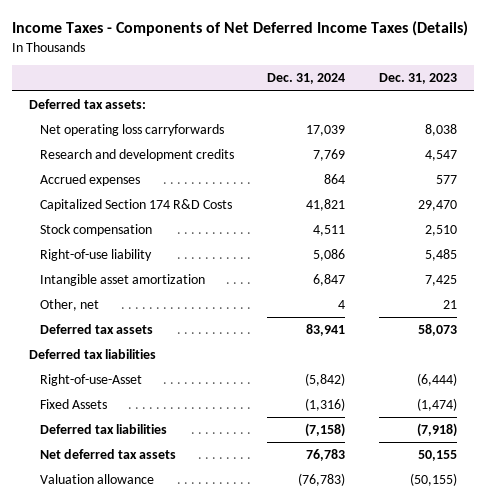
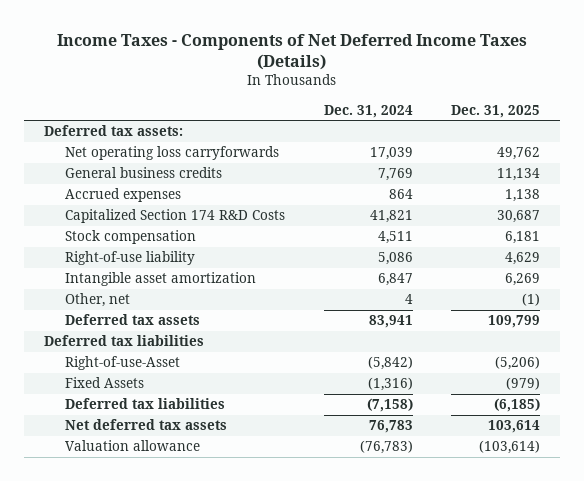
[379,73,458,85] Dec. 31, 2023 -> none
none -> [451,104,541,118] Dec. 31, 2025
[39,149,234,162] Research and development credits -> [65,167,223,179] General business credits

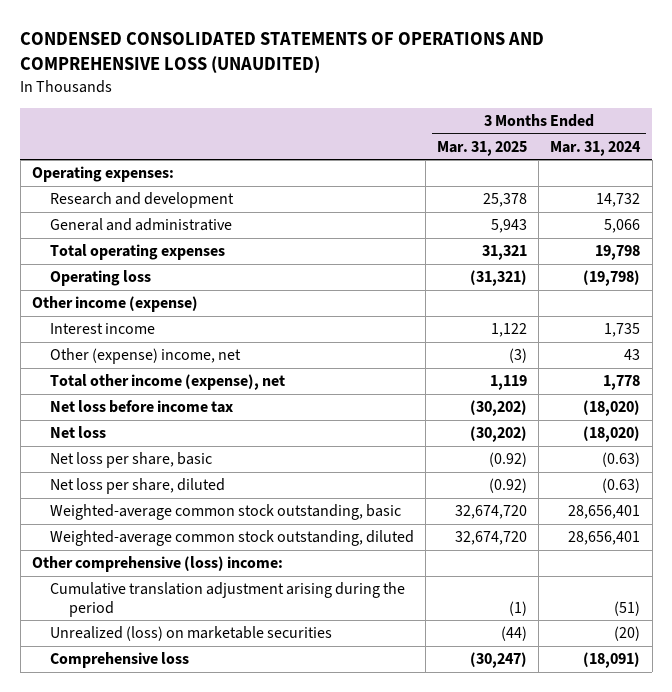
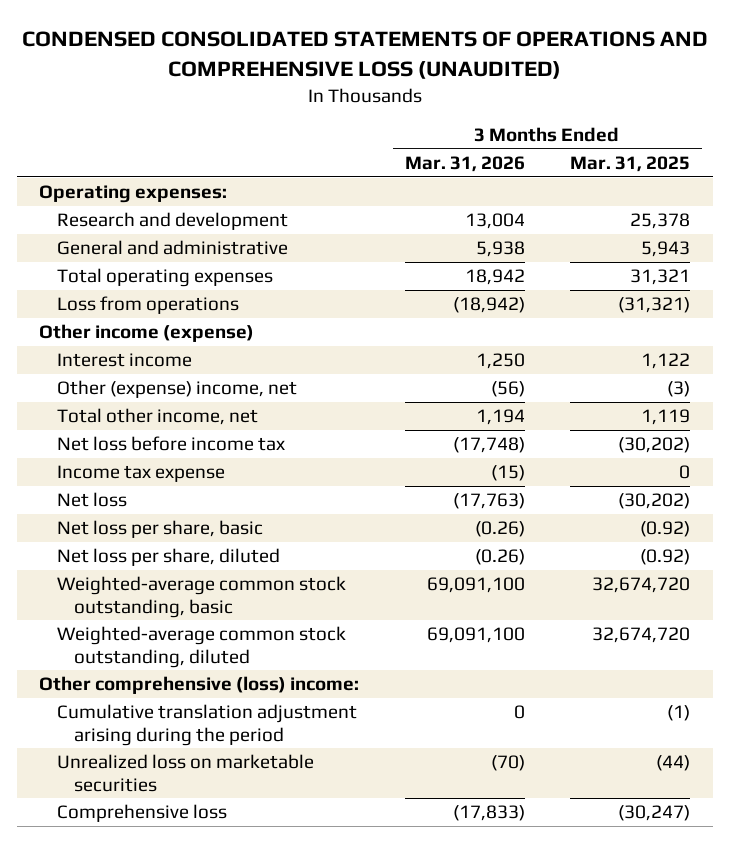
[550,140,642,156] Mar. 31, 2024 -> none
none -> [404,155,525,172] Mar. 31, 2026
[50,270,152,287] Operating loss -> [56,296,239,315] Loss from operations
[50,374,286,391] Total other income (expense), net -> [56,408,258,426] Total other income, net
none -> [56,465,225,483] Income tax expense
[50,626,333,642] Unrealized (loss) on marketable securities -> [56,754,314,792] Unrealized loss on marketable securities

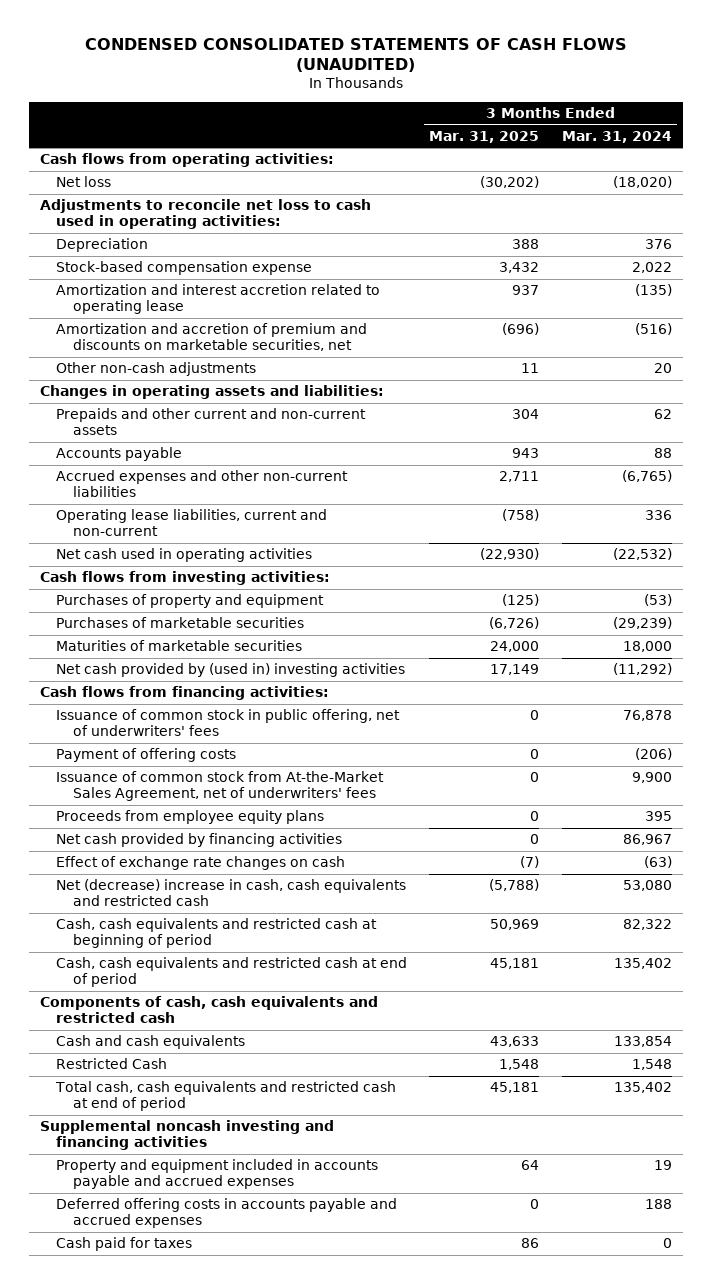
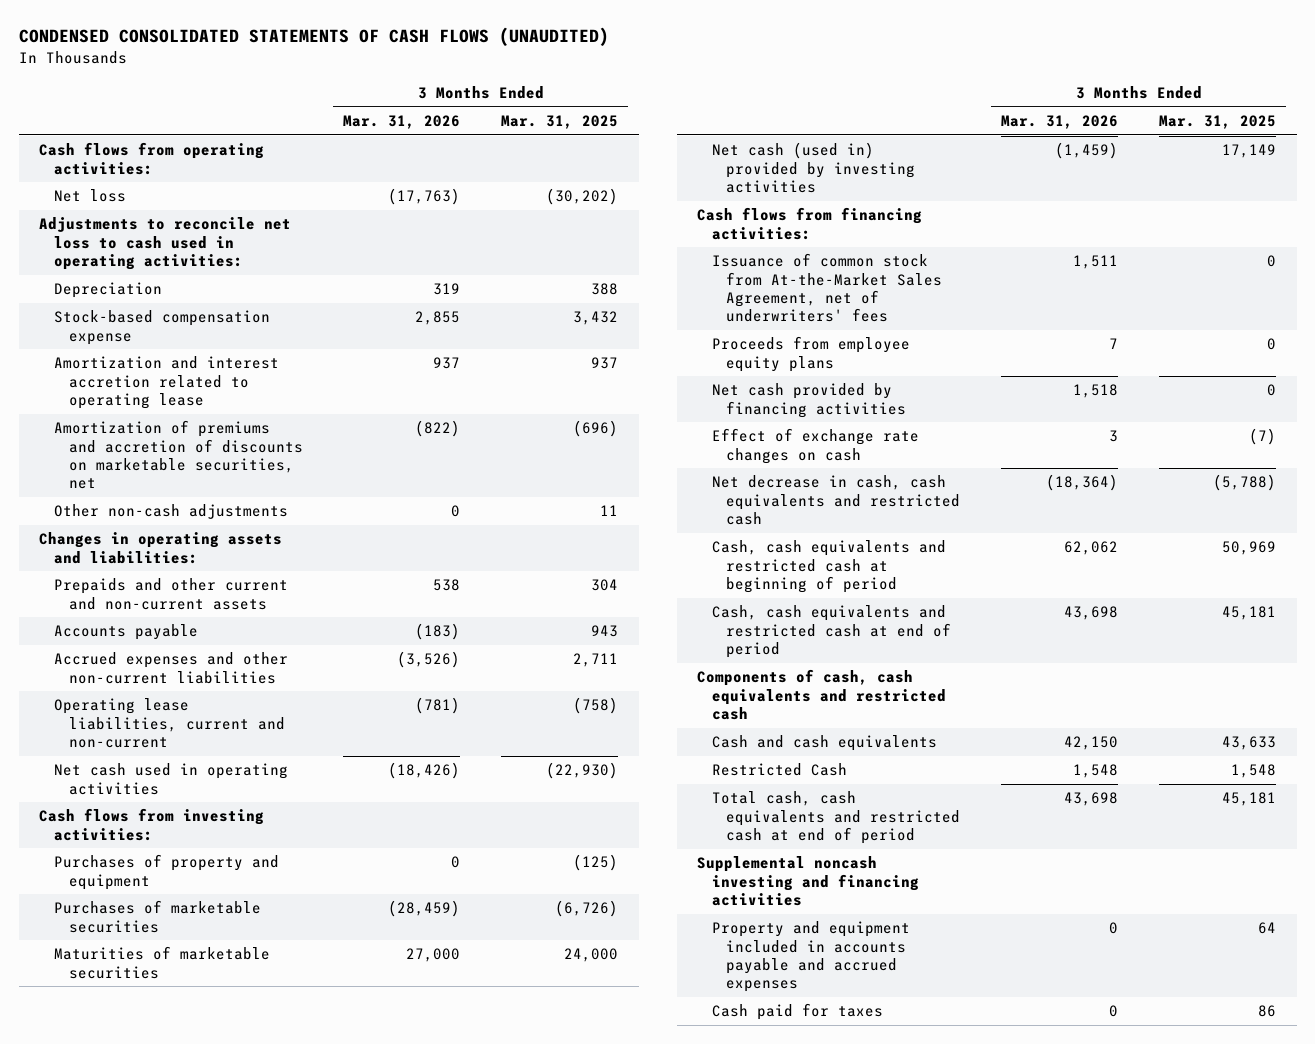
[561,130,672,143] Mar. 31, 2024 -> none
none -> [343,115,461,130] Mar. 31, 2026
[56,323,368,352] Amortization and accretion of premium and discounts on marketable securities, net -> [53,420,303,489] Amortization of premiums and accretion of discounts on marketable securities, net
[56,663,406,678] Net cash provided by (used in) investing activities -> [711,142,916,193] Net cash (used in) provided by investing activities
[56,709,401,737] Issuance of common stock in public offering, net of underwriters' fees -> none
[56,748,237,763] Payment of offering costs -> none
[56,879,407,907] Net (decrease) increase in cash, cash equivalents and restricted cash -> [711,475,961,525] Net decrease in cash, cash equivalents and restricted cash
[56,1198,398,1229] Deferred offering costs in accounts payable and accrued expenses -> none

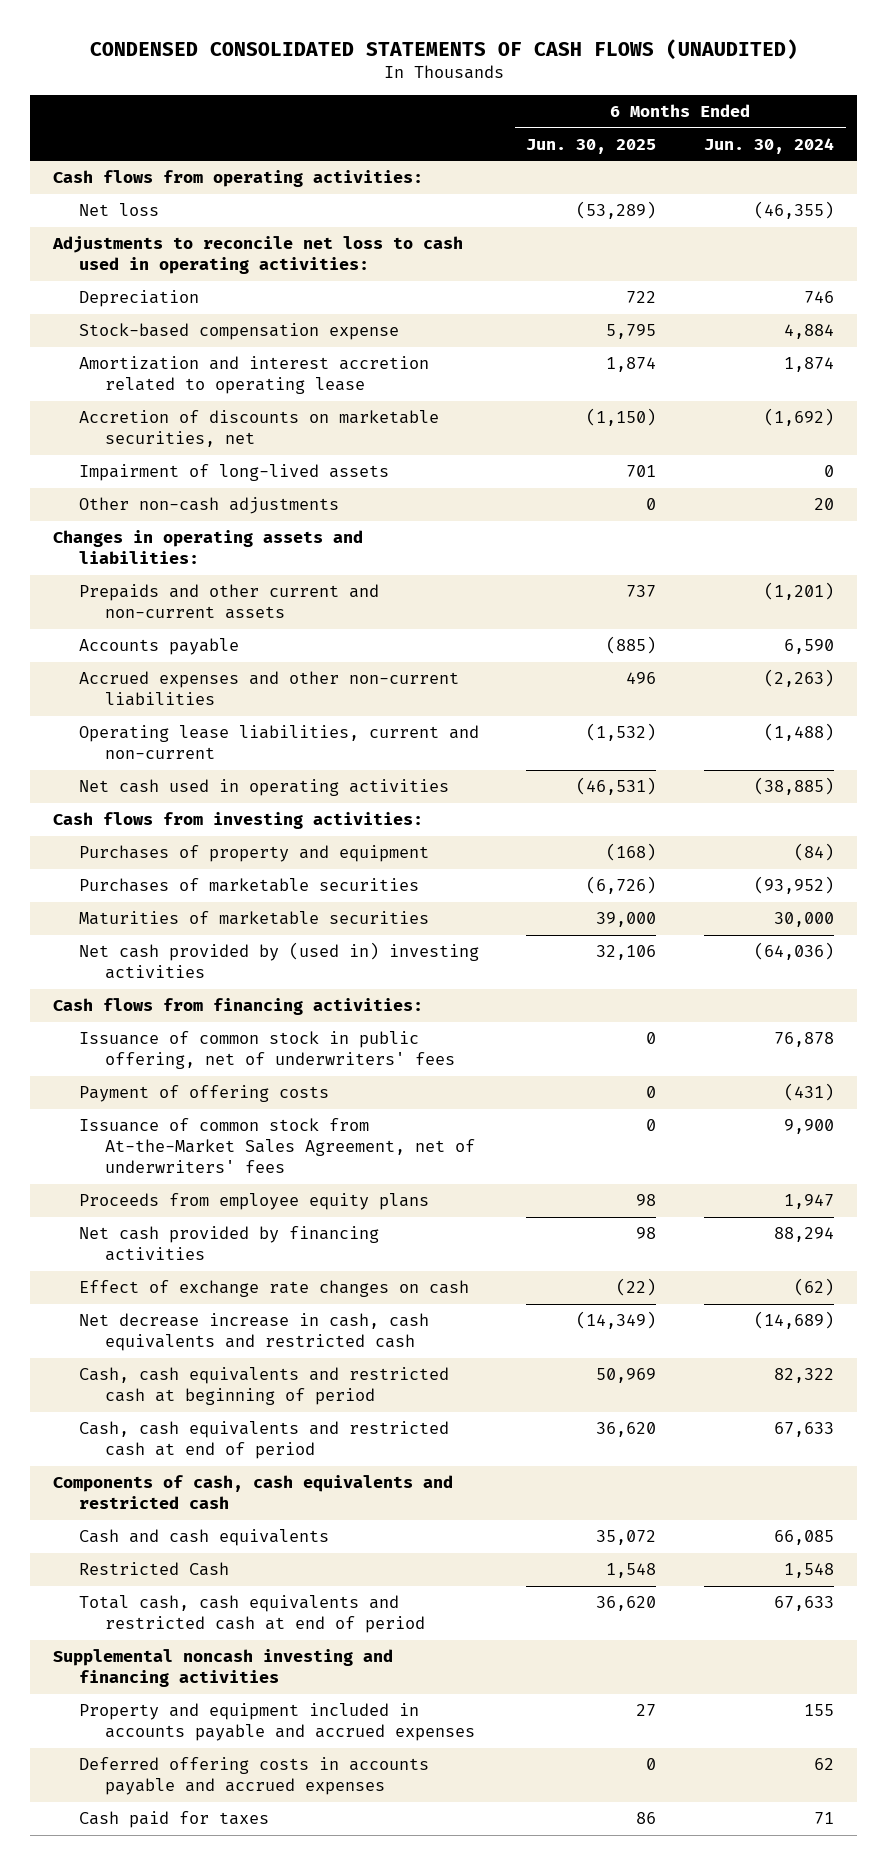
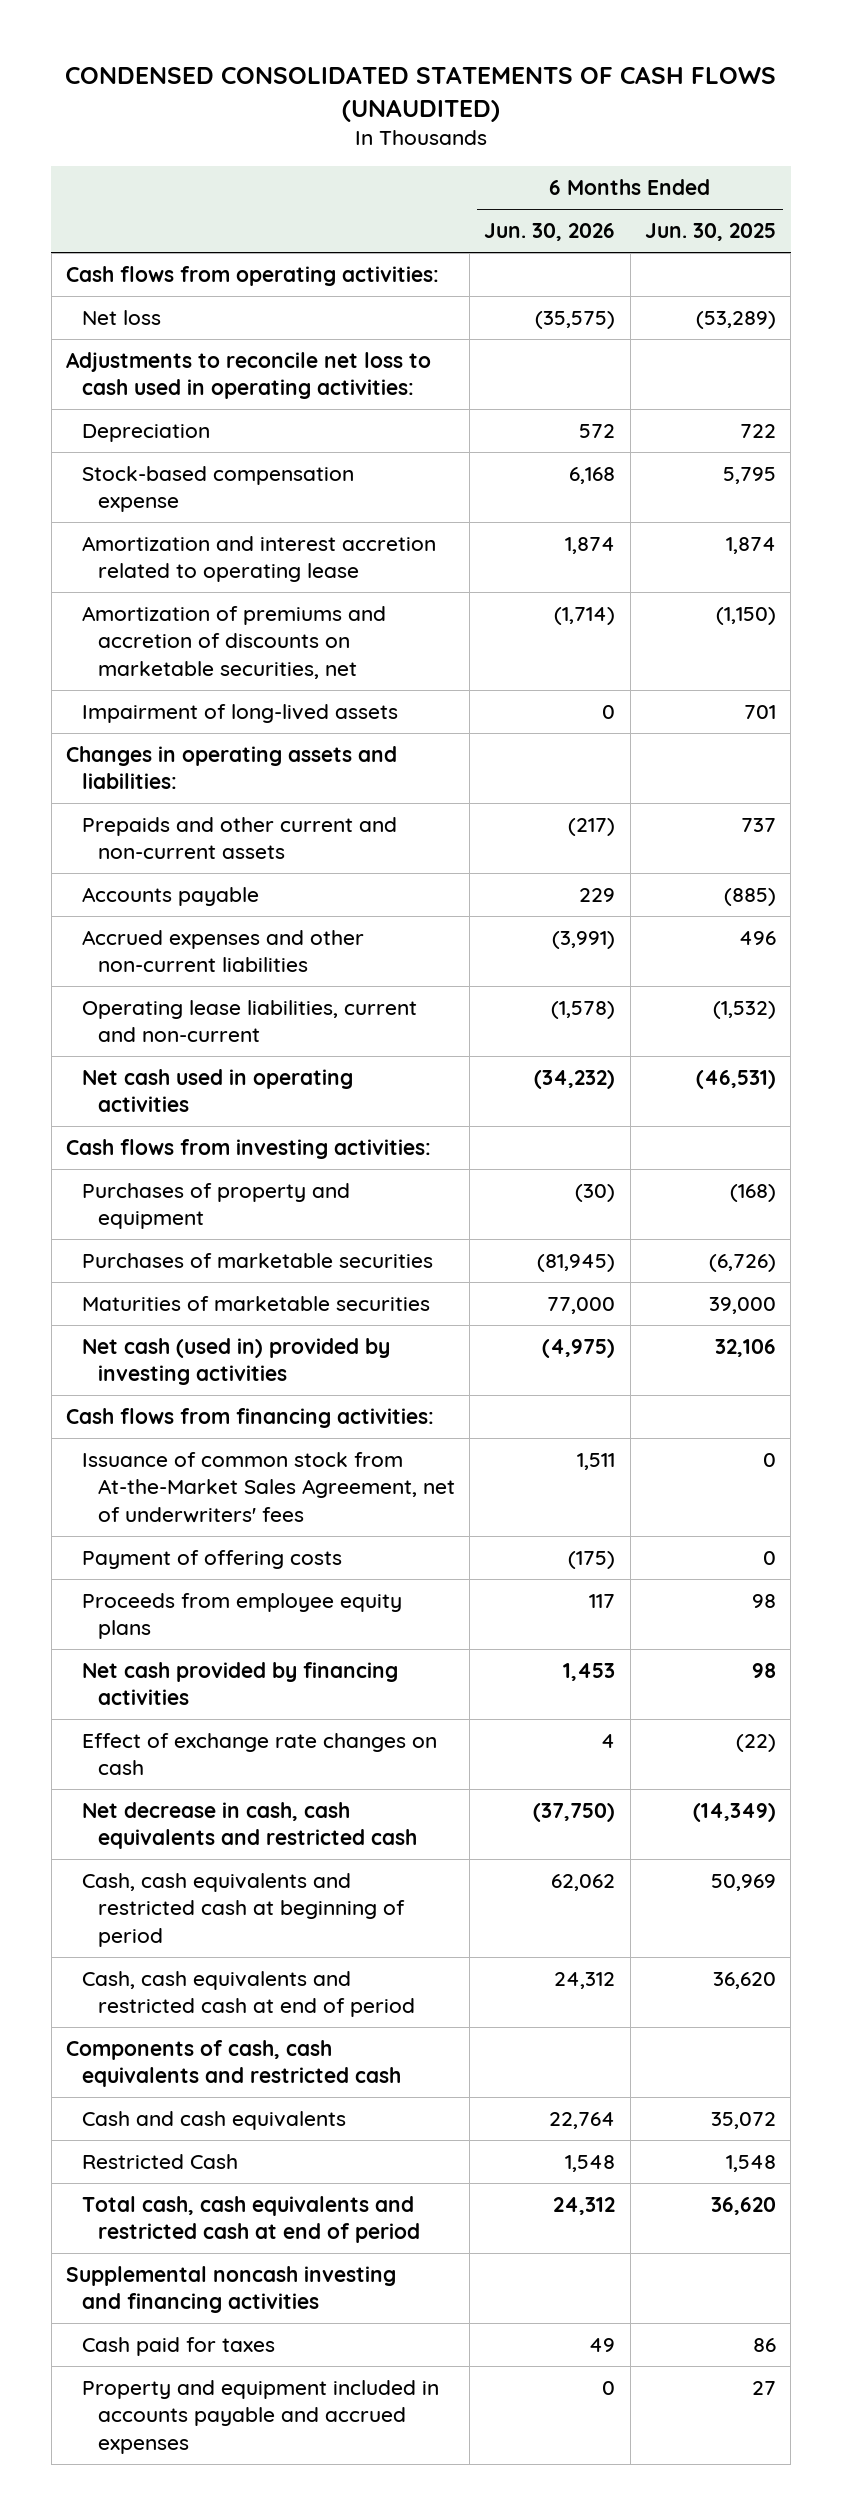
[703,137,834,154] Jun. 30, 2024 -> none
none -> [484,223,616,242] Jun. 30, 2026
[79,410,440,448] Accretion of discounts on marketable securities, net -> [81,605,386,679] Amortization of premiums and accretion of discounts on marketable securities, net
[79,497,340,515] Other non-cash adjustments -> none
[79,942,480,980] Net cash provided by (used in) investing activities -> [81,1337,390,1386] Net cash (used in) provided by investing activities
[79,1031,455,1070] Issuance of common stock in public offering, net of underwriters' fees -> none
[79,1085,330,1103] Payment of offering costs -> [81,1549,342,1569] Payment of offering costs
[79,1313,430,1352] Net decrease increase in cash, cash equivalents and restricted cash -> [81,1801,417,1850] Net decrease in cash, cash equivalents and restricted cash
[79,1757,430,1796] Deferred offering costs in accounts payable and accrued expenses -> none
[79,1703,475,1742] Property and equipment included in accounts payable and accrued expenses -> [81,2379,439,2454] Property and equipment included in accounts payable and accrued expenses

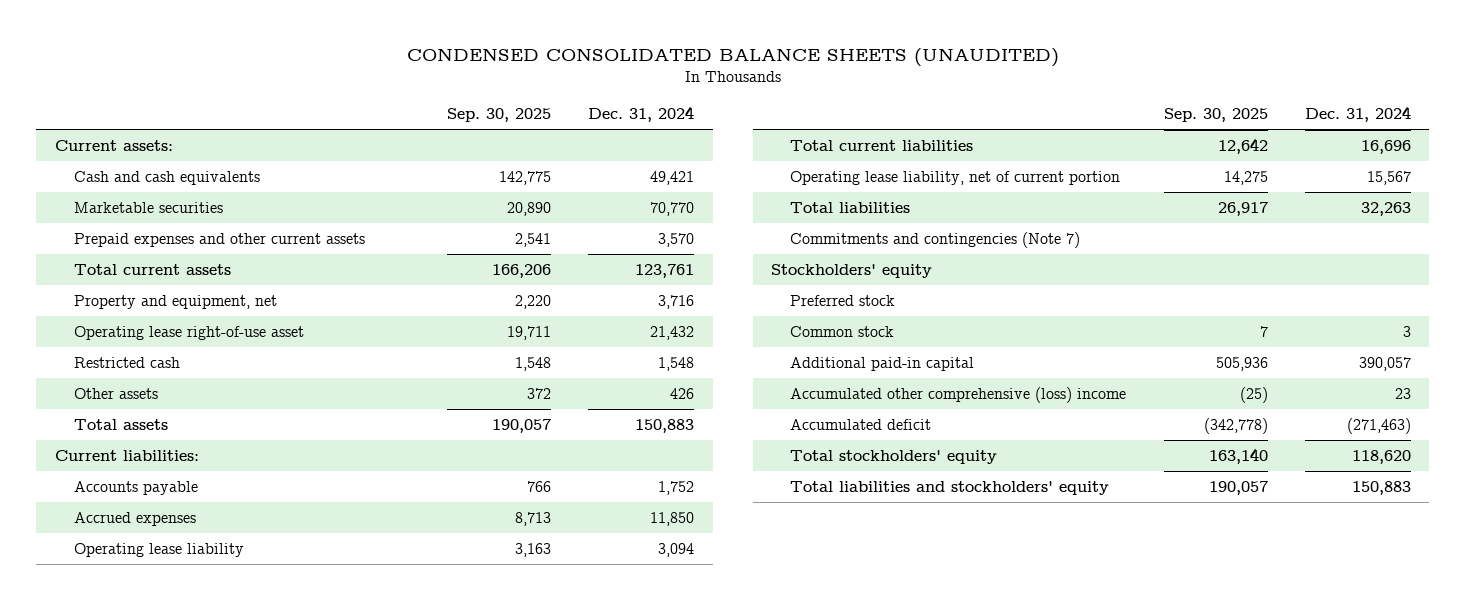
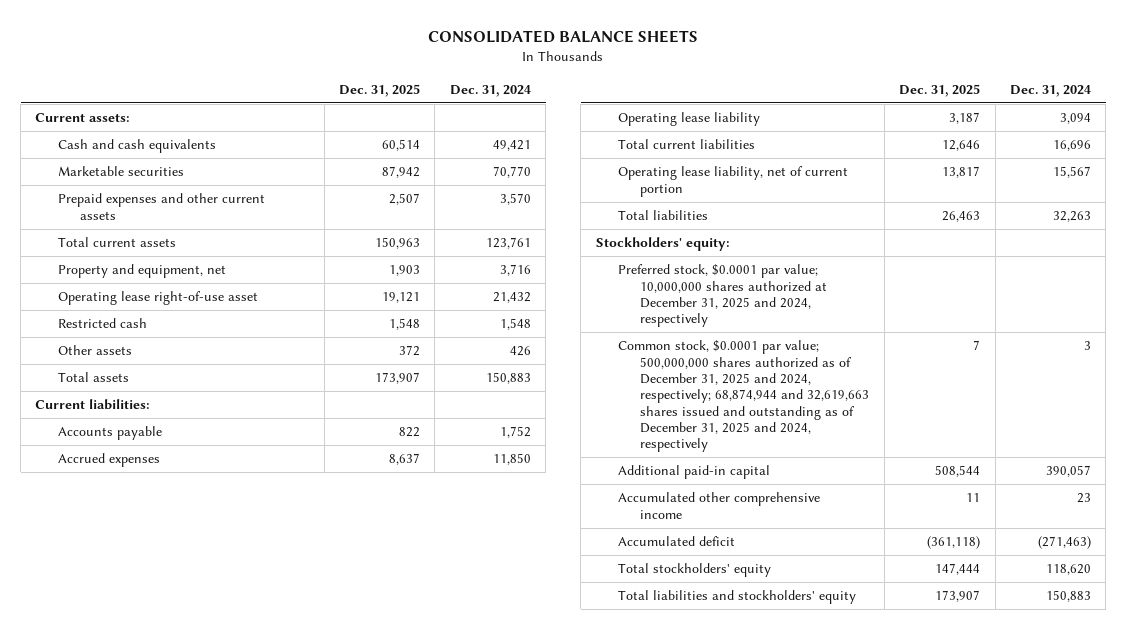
[406,47,1059,67] CONDENSED CONSOLIDATED BALANCE SHEETS (UNAUDITED) -> [428,30,699,44] CONSOLIDATED BALANCE SHEETS
[447,108,552,123] Sep. 30, 2025 -> none
none -> [338,83,420,97] Dec. 31, 2025
[790,231,1081,248] Commitments and contingencies (Note 7) -> none
[771,263,933,278] Stockholders' equity -> [595,237,730,252] Stockholders' equity:
[790,294,896,306] Preferred stock -> [618,264,828,328] Preferred stock, $0.0001 par value; 10,000,000 shares authorized at December 31, 2025 and 2024, respectively
[790,325,895,337] Common stock -> [618,340,870,453] Common stock, $0.0001 par value; 500,000,000 shares authorized as of December 31, 2025 and 2024, respectively; 68,874,944 and 32,619,663 shares issued and outstanding as of December 31, 2025 and 2024, respectively
[790,386,1127,403] Accumulated other comprehensive (loss) income -> [618,492,821,519] Accumulated other comprehensive income

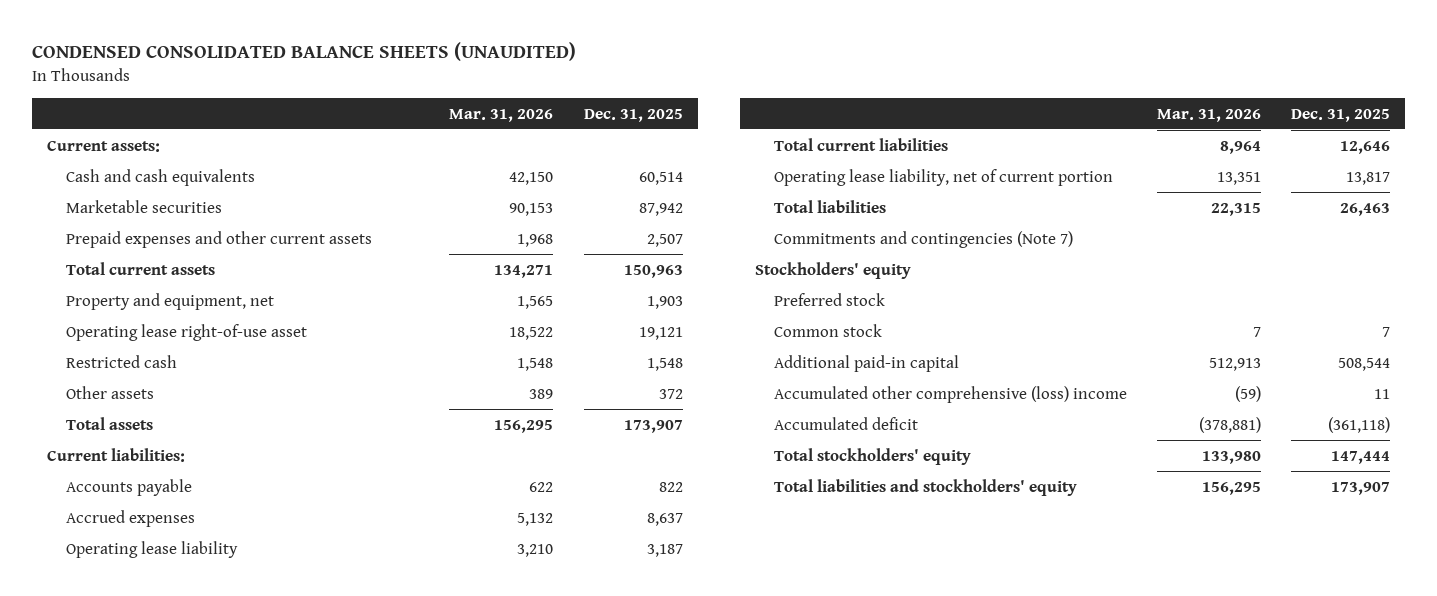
[428,30,699,44] CONSOLIDATED BALANCE SHEETS -> [32,42,577,62] CONDENSED CONSOLIDATED BALANCE SHEETS (UNAUDITED)
[449,84,531,97] Dec. 31, 2024 -> none
none -> [449,108,554,122] Mar. 31, 2026
none -> [773,230,1073,248] Commitments and contingencies (Note 7)
[595,237,730,252] Stockholders' equity: -> [754,261,911,279] Stockholders' equity
[618,264,828,328] Preferred stock, $0.0001 par value; 10,000,000 shares authorized at December 31, 2025 and 2024, respectively -> [773,292,885,306] Preferred stock
[618,340,870,453] Common stock, $0.0001 par value; 500,000,000 shares authorized as of December 31, 2025 and 2024, respectively; 68,874,944 and 32,619,663 shares issued and outstanding as of December 31, 2025 and 2024, respectively -> [773,323,882,337] Common stock
[618,492,821,519] Accumulated other comprehensive income -> [773,385,1127,403] Accumulated other comprehensive (loss) income

